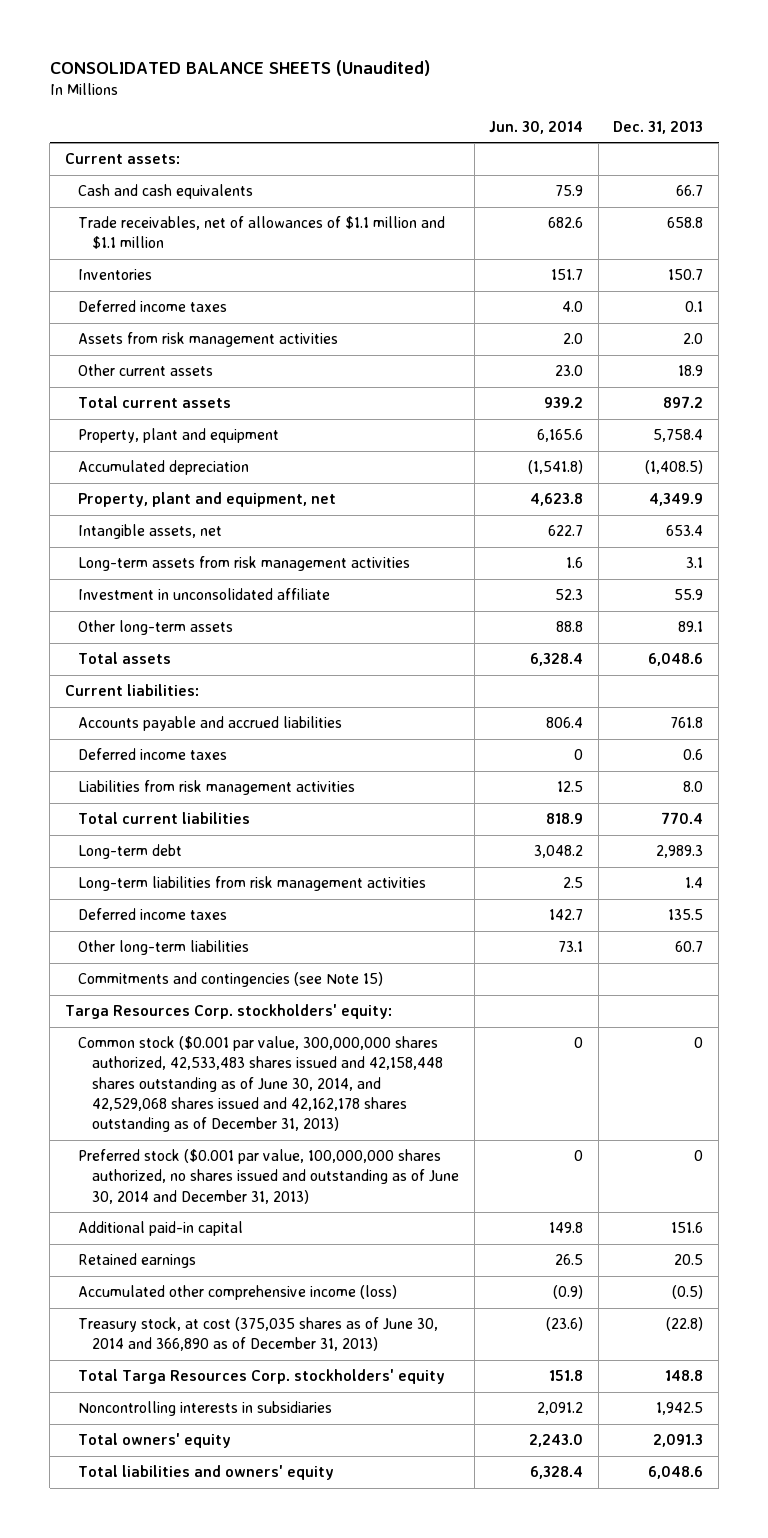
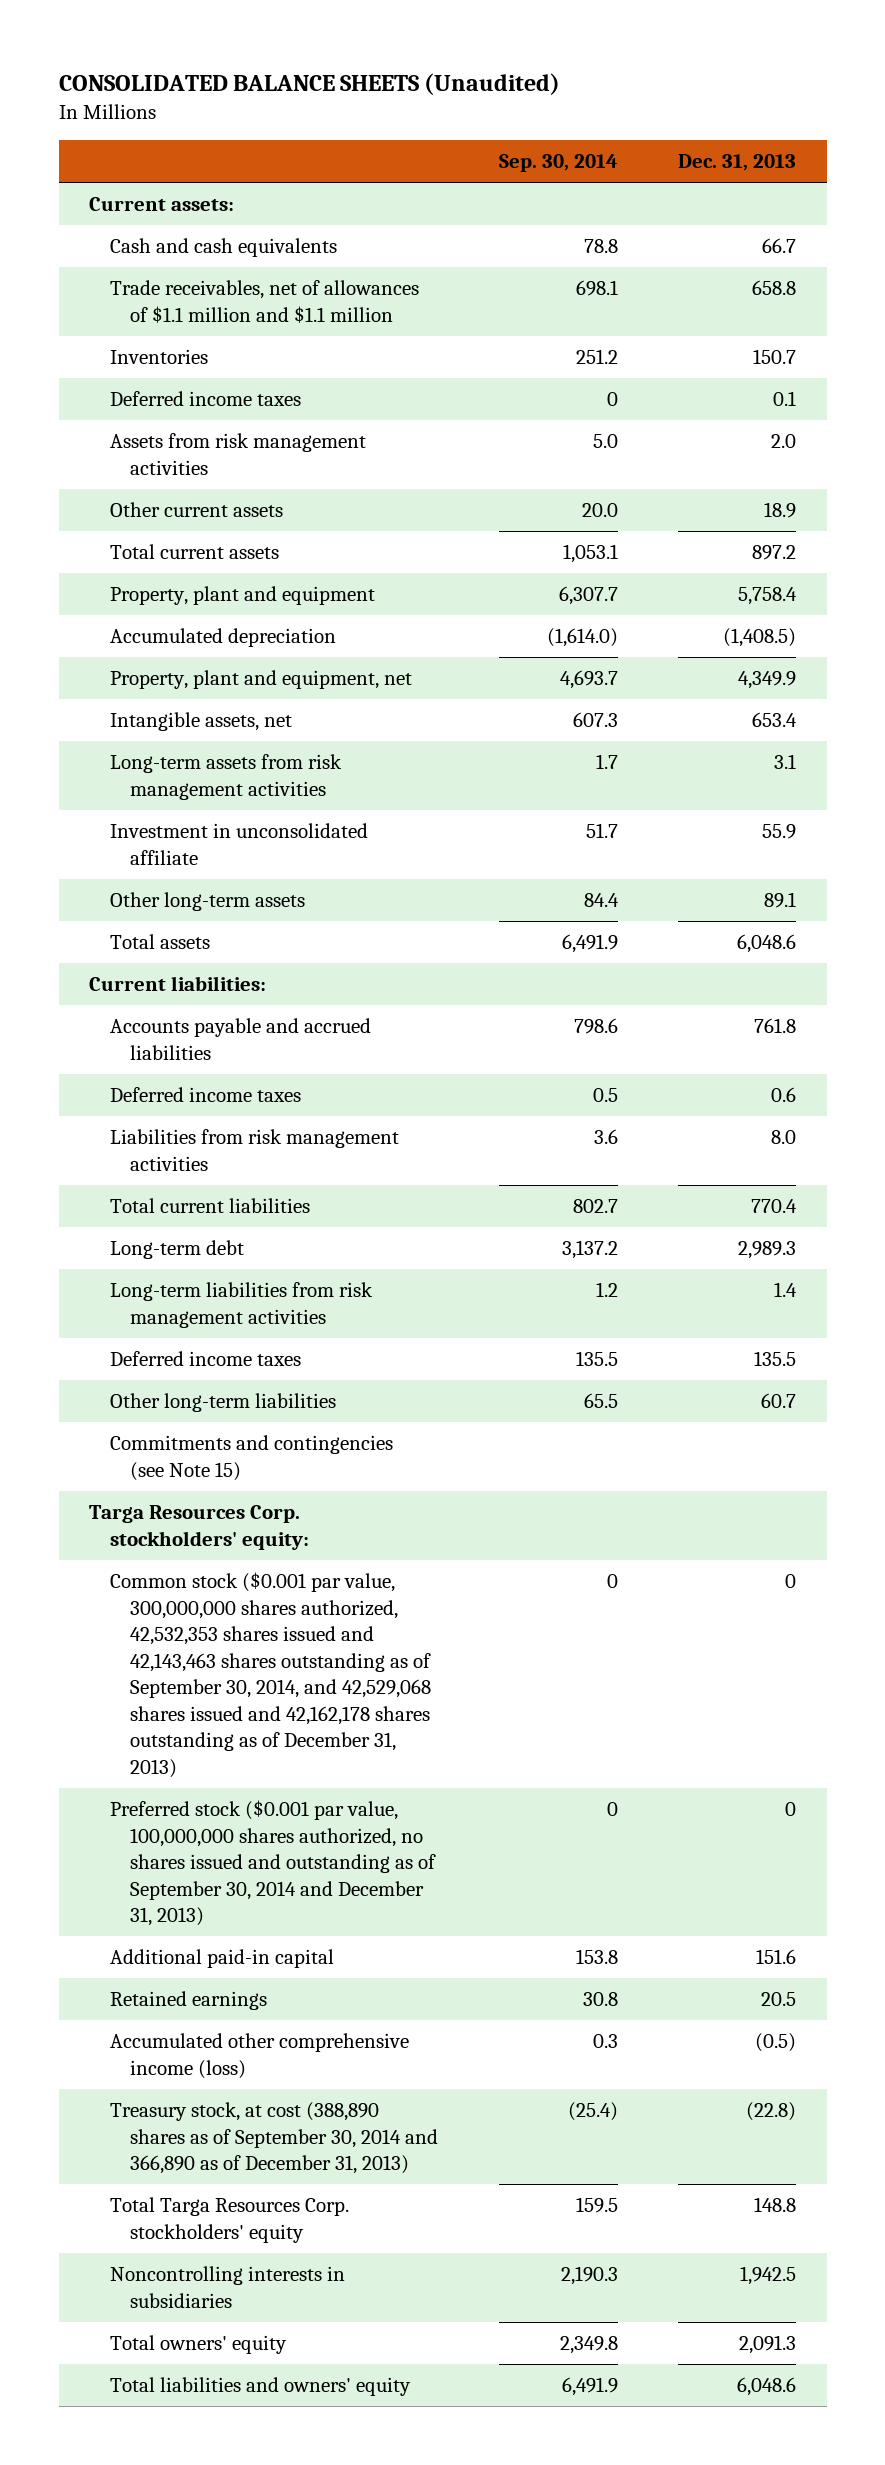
[489,120,584,134] Jun. 30, 2014 -> none
none -> [498,154,618,173] Sep. 30, 2014
[78,1036,444,1133] Common stock ($0.001 par value, 300,000,000 shares authorized, 42,533,483 shares issued and 42,158,448 shares outstanding as of June 30, 2014, and 42,529,068 shares issued and 42,162,178 shares outstanding as of December 31, 2013) -> [109,1572,432,1778] Common stock ($0.001 par value, 300,000,000 shares authorized, 42,532,353 shares issued and 42,143,463 shares outstanding as of September 30, 2014, and 42,529,068 shares issued and 42,162,178 shares outstanding as of December 31, 2013)
[78,1149,460,1204] Preferred stock ($0.001 par value, 100,000,000 shares authorized, no shares issued and outstanding as of June 30, 2014 and December 31, 2013) -> [109,1800,437,1927] Preferred stock ($0.001 par value, 100,000,000 shares authorized, no shares issued and outstanding as of September 30, 2014 and December 31, 2013)
[78,1317,439,1352] Treasury stock, at cost (375,035 shares as of June 30, 2014 and 366,890 as of December 31, 2013) -> [109,2102,439,2175] Treasury stock, at cost (388,890 shares as of September 30, 2014 and 366,890 as of December 31, 2013)

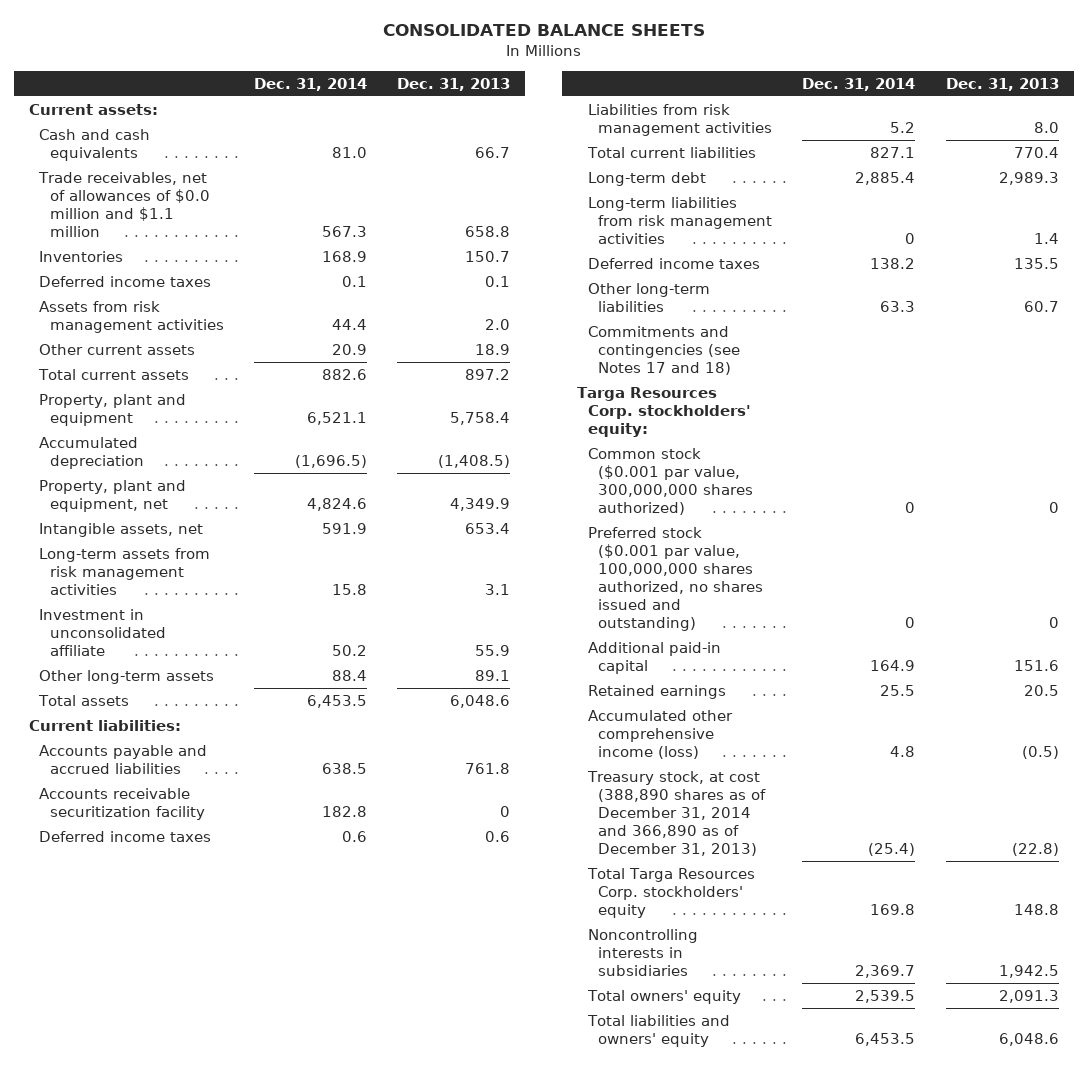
[58,73,560,96] CONSOLIDATED BALANCE SHEETS (Unaudited) -> [382,24,705,37] CONSOLIDATED BALANCE SHEETS
[498,154,618,173] Sep. 30, 2014 -> none
none -> [254,77,368,91] Dec. 31, 2014
[109,280,419,323] Trade receivables, net of allowances of $1.1 million and $1.1 million -> [38,171,210,238] Trade receivables, net of allowances of $0.0 million and $1.1 million
none -> [39,787,205,820] Accounts receivable securitization facility
[109,1435,393,1481] Commitments and contingencies (see Note 15) -> [587,325,741,376] Commitments and contingencies (see Notes 17 and 18)
[109,1572,432,1778] Common stock ($0.001 par value, 300,000,000 shares authorized, 42,532,353 shares issued and 42,143,463 shares outstanding as of September 30, 2014, and 42,529,068 shares issued and 42,162,178 shares outstanding as of December 31, 2013) -> [587,447,754,516] Common stock ($0.001 par value, 300,000,000 shares authorized)
[109,1800,437,1927] Preferred stock ($0.001 par value, 100,000,000 shares authorized, no shares issued and outstanding as of September 30, 2014 and December 31, 2013) -> [587,526,764,632] Preferred stock ($0.001 par value, 100,000,000 shares authorized, no shares issued and outstanding)
[109,2102,439,2175] Treasury stock, at cost (388,890 shares as of September 30, 2014 and 366,890 as of December 31, 2013) -> [586,770,767,857] Treasury stock, at cost (388,890 shares as of December 31, 2014 and 366,890 as of December 31, 2013)

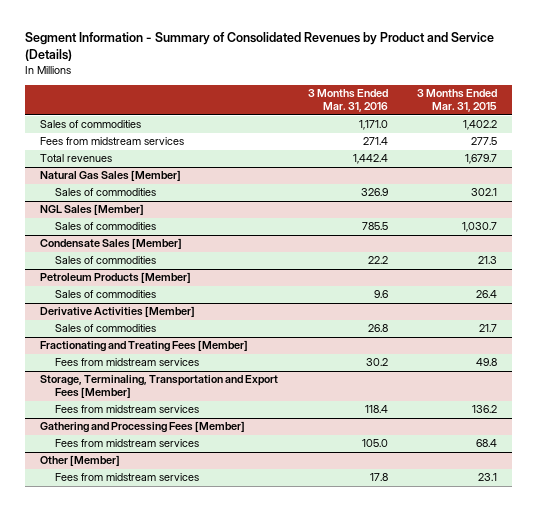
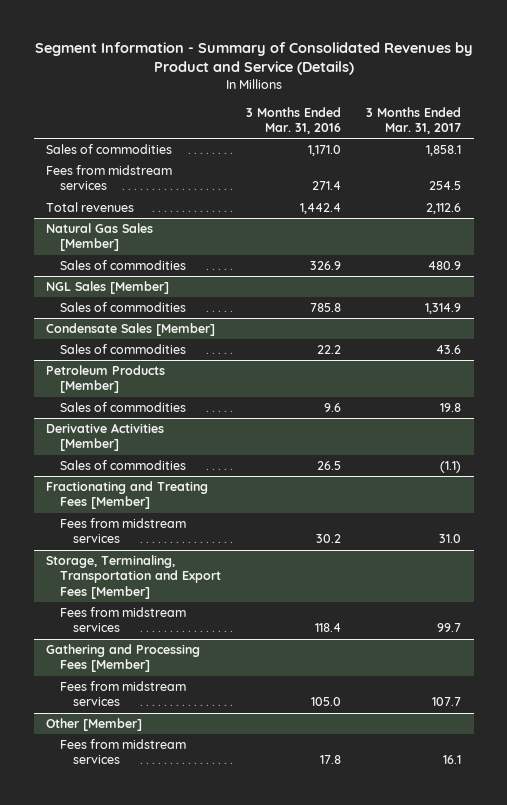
[417,89,498,113] 3 Months Ended Mar. 31, 2015 -> none
none -> [366,106,462,135] 3 Months Ended Mar. 31, 2017
[361,222,388,231] 785.5 -> [309,302,341,312] 785.8
[367,324,388,333] 26.8 -> [316,460,341,470] 26.5

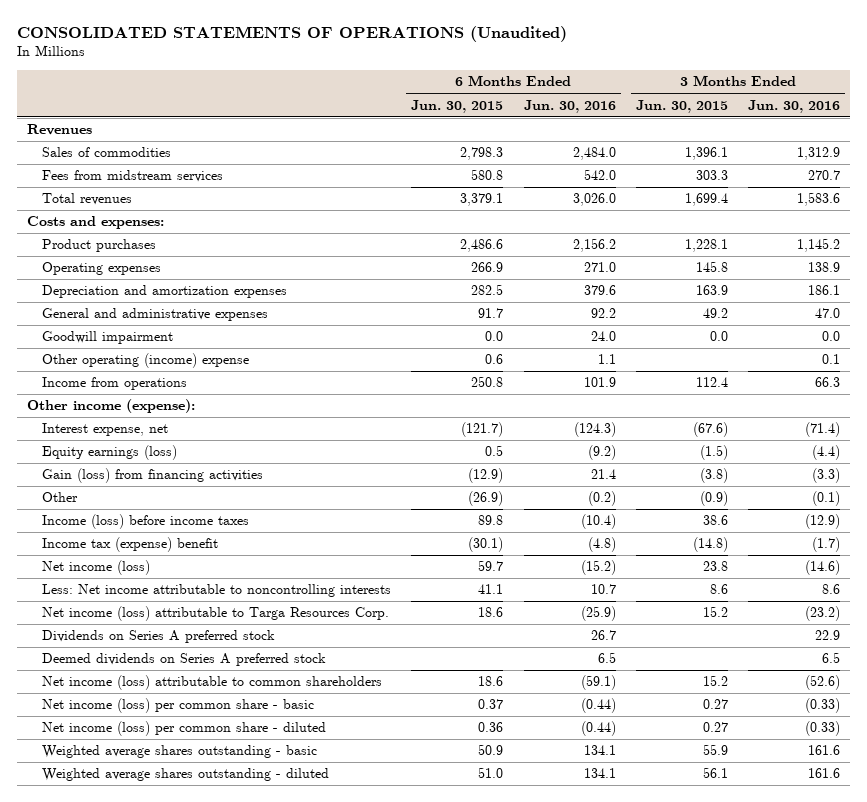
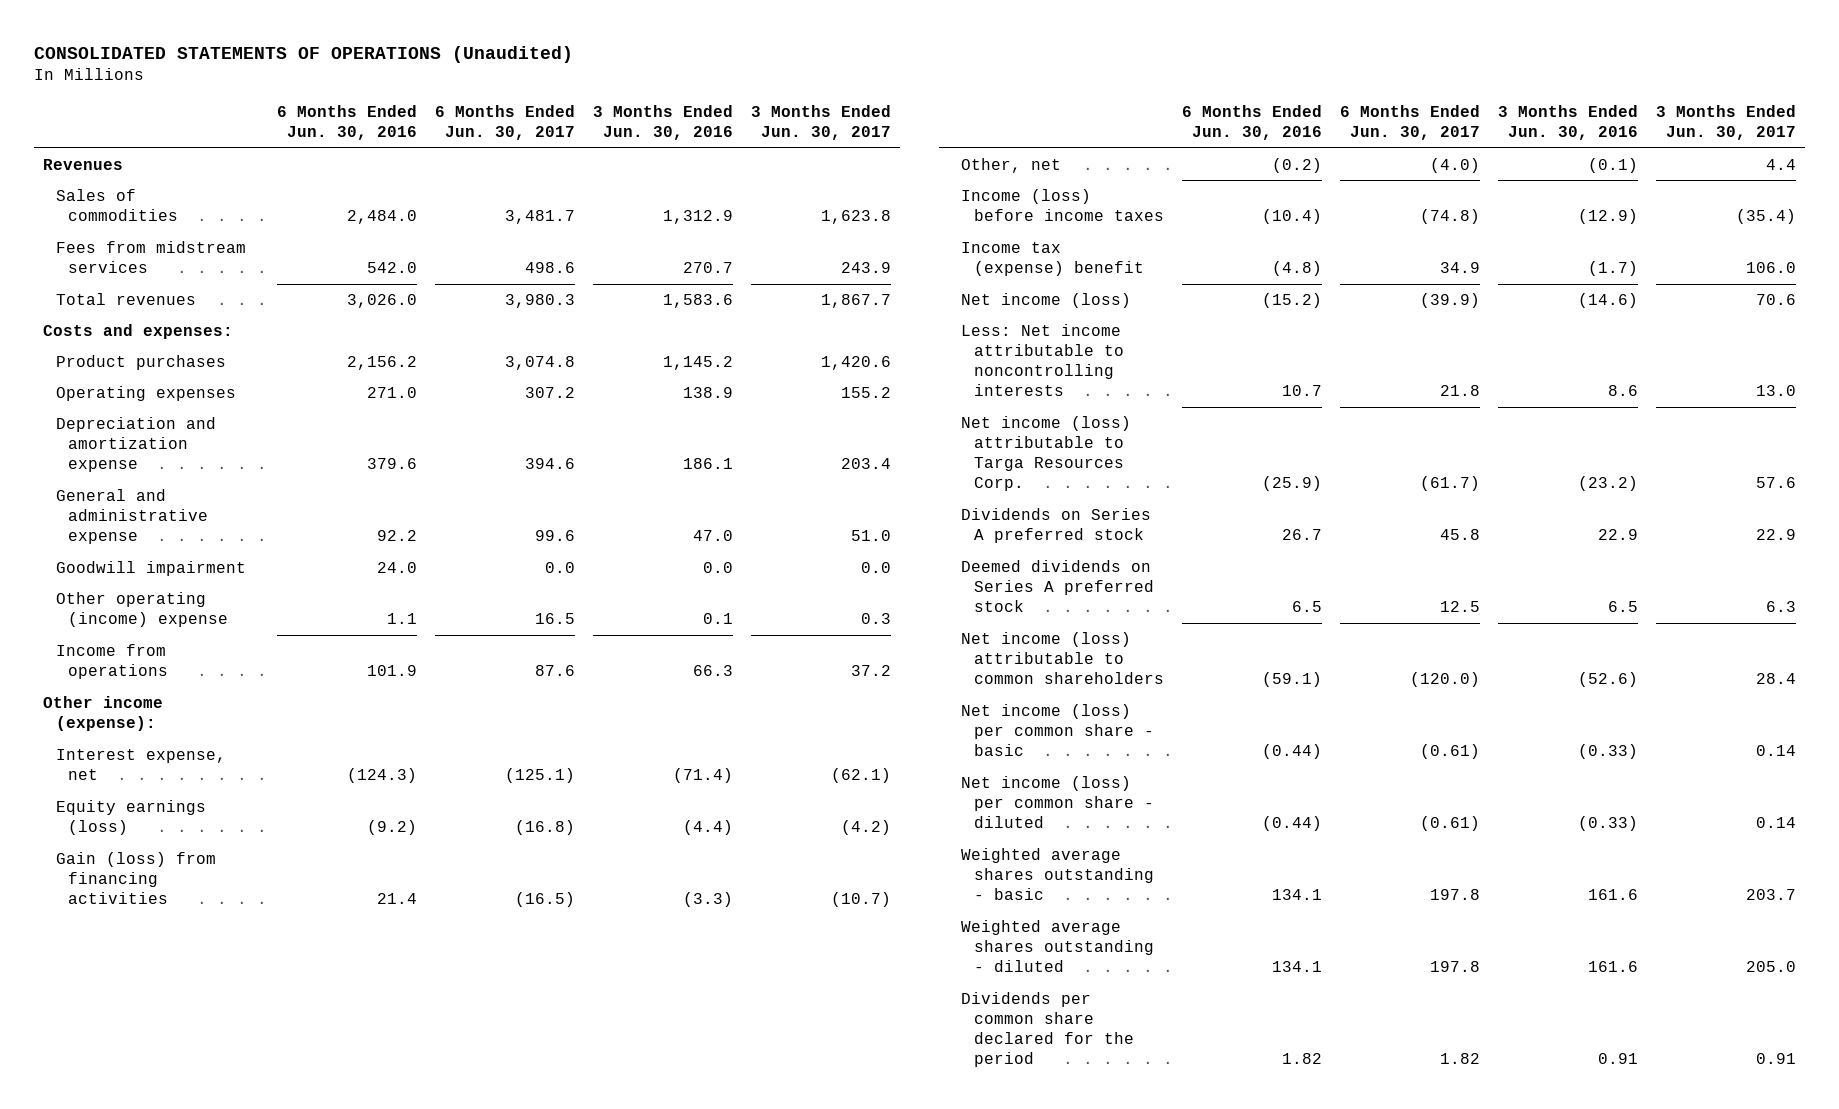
[411,99,504,113] Jun. 30, 2015 -> none
[635,99,728,113] Jun. 30, 2015 -> none
none -> [434,104,575,140] 6 Months Ended Jun. 30, 2017
none -> [750,104,891,140] 3 Months Ended Jun. 30, 2017
[42,285,288,299] Depreciation and amortization expenses -> [55,416,216,473] Depreciation and amortization expense
[42,308,269,322] General and administrative expenses -> [55,488,209,545] General and administrative expense
[42,492,79,503] Other -> [961,157,1062,173] Other, net
none -> [961,991,1134,1068] Dividends per common share declared for the period

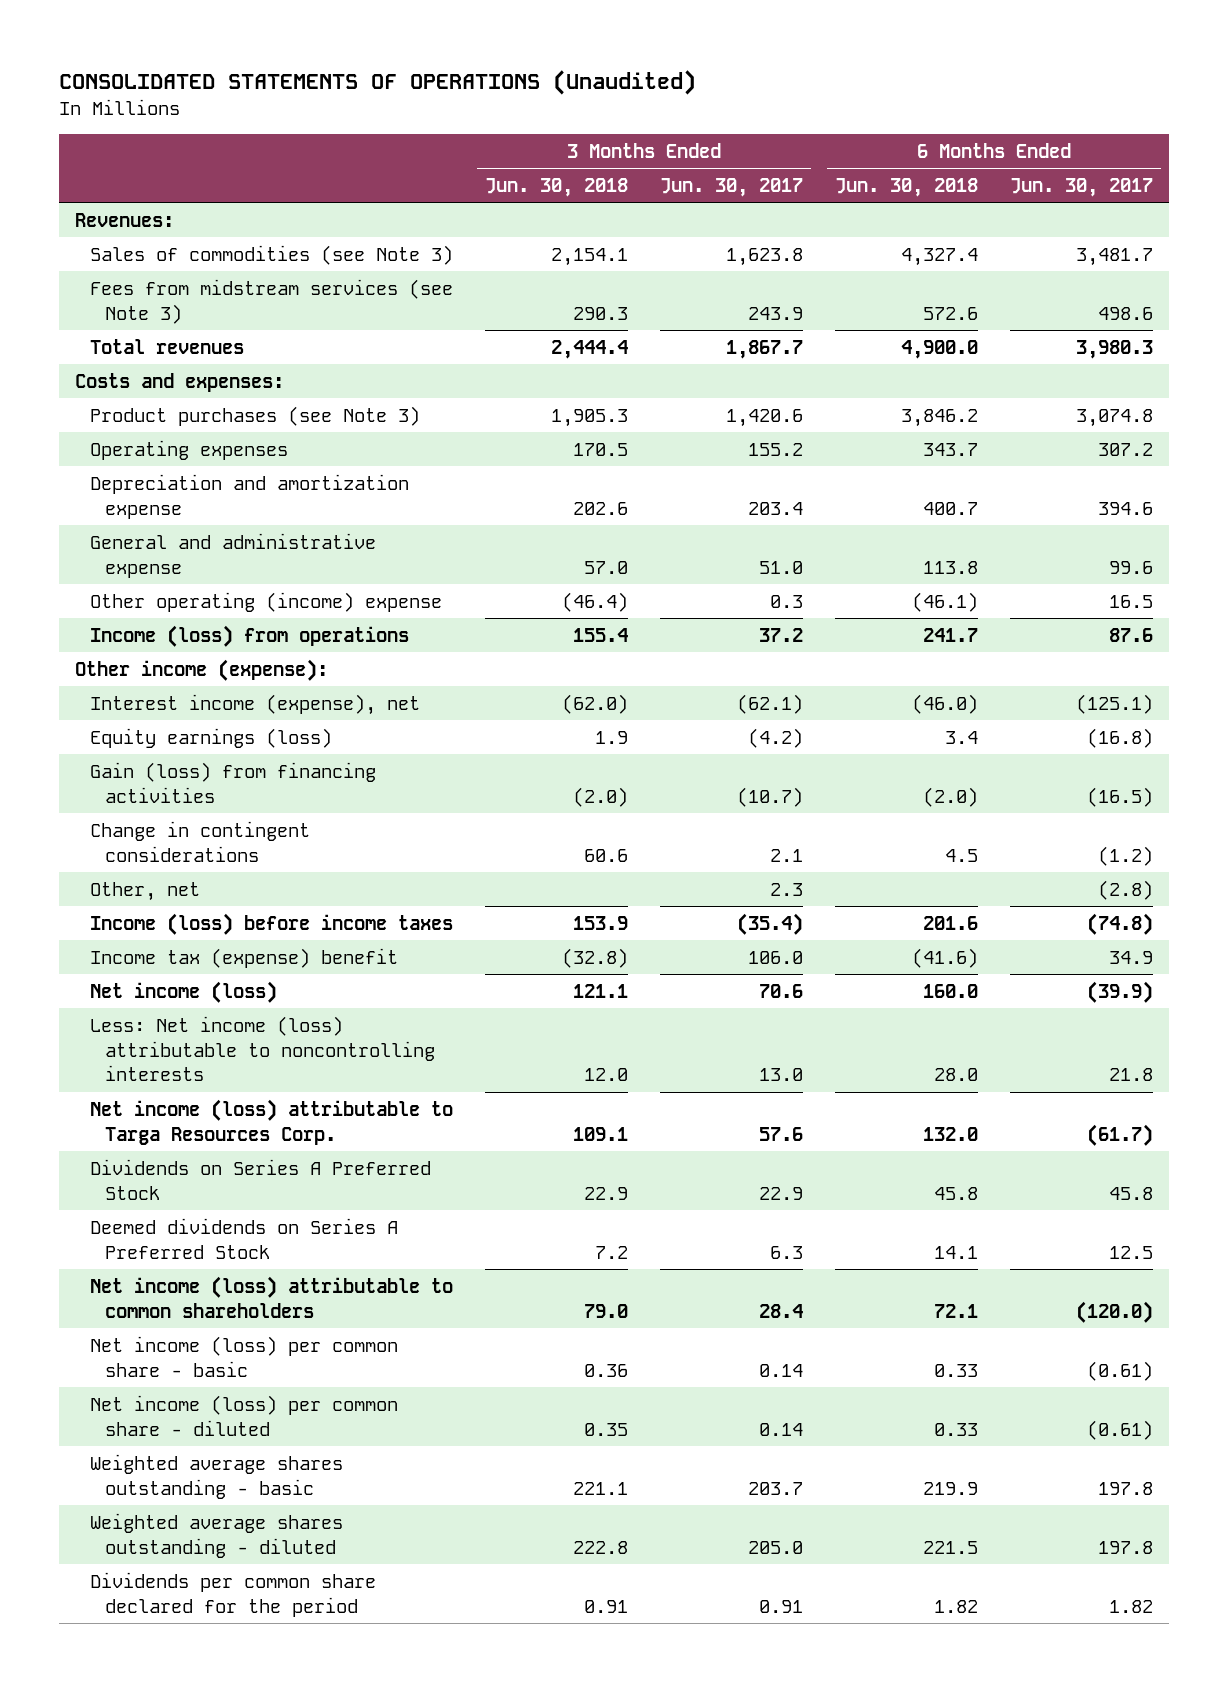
[276,104,417,140] 6 Months Ended Jun. 30, 2016 -> none
[592,104,733,140] 3 Months Ended Jun. 30, 2016 -> none
none -> [485,177,629,197] Jun. 30, 2018
none -> [834,177,978,197] Jun. 30, 2018
[43,158,124,170] Revenues -> [74,212,174,227] Revenues:
[55,188,179,222] Sales of commodities -> [90,244,454,265] Sales of commodities (see Note 3)
[55,240,246,274] Fees from midstream services -> [90,278,454,324] Fees from midstream services (see Note 3)
[55,354,226,370] Product purchases -> [90,405,421,426] Product purchases (see Note 3)
[55,560,246,576] Goodwill impairment -> none
[55,643,169,680] Income from operations -> [90,624,410,647] Income (loss) from operations
[55,748,226,781] Interest expense, net -> [90,693,421,715] Interest income (expense), net
none -> [90,820,311,862] Change in contingent considerations
[1429,157,1480,173] (4.0) -> [1097,879,1153,900] (2.8)
[1766,158,1797,170] 4.4 -> [770,882,804,896] 2.3
[961,323,1124,397] Less: Net income attributable to noncontrolling interests -> [90,1015,436,1082] Less: Net income (loss) attributable to noncontrolling interests
[961,507,1152,544] Dividends on Series A preferred stock -> [90,1158,432,1200] Dividends on Series A Preferred Stock
[961,559,1154,613] Deemed dividends on Series A preferred stock -> [90,1217,399,1259] Deemed dividends on Series A Preferred Stock

